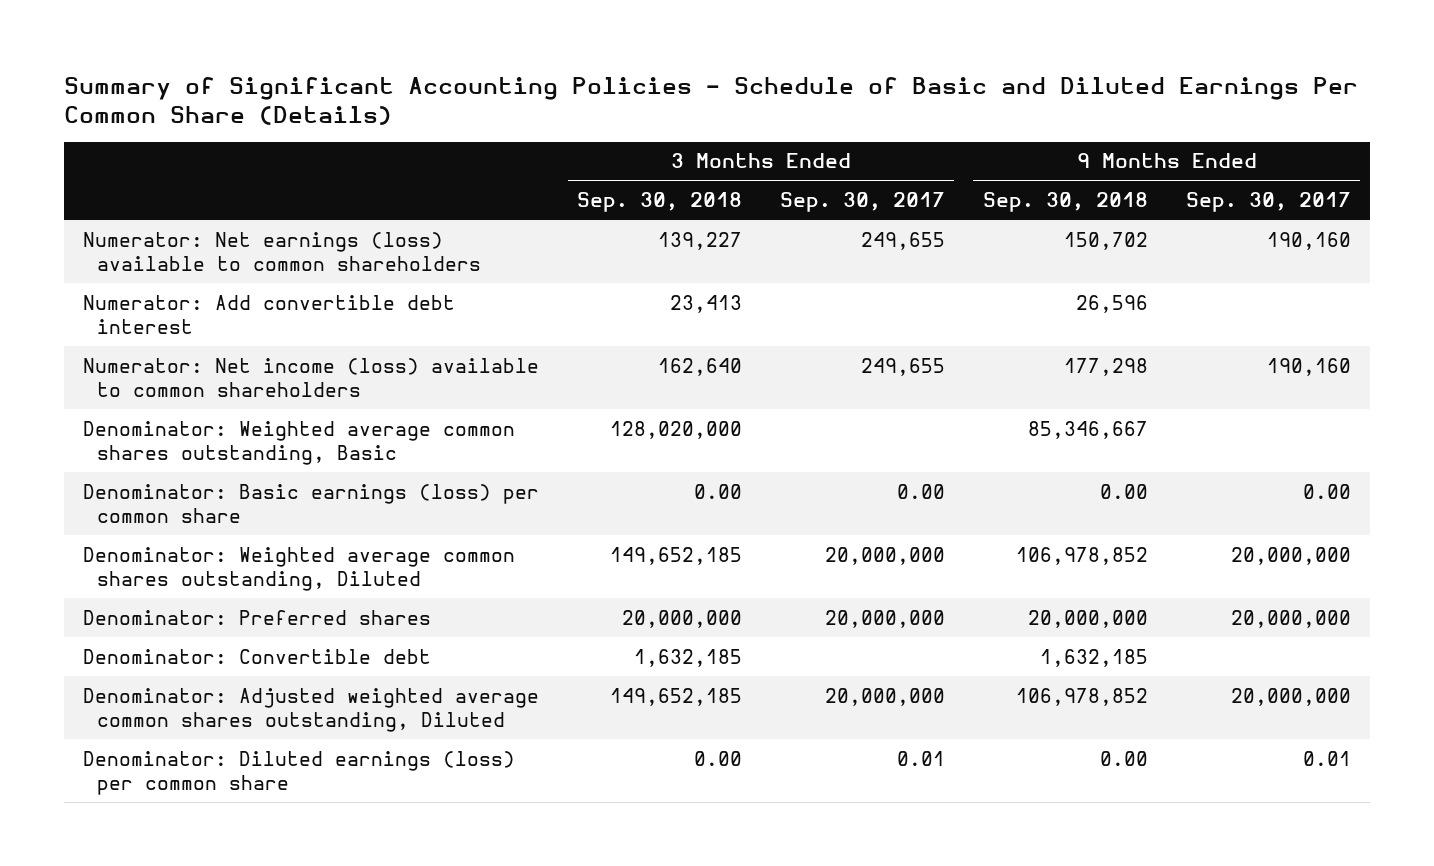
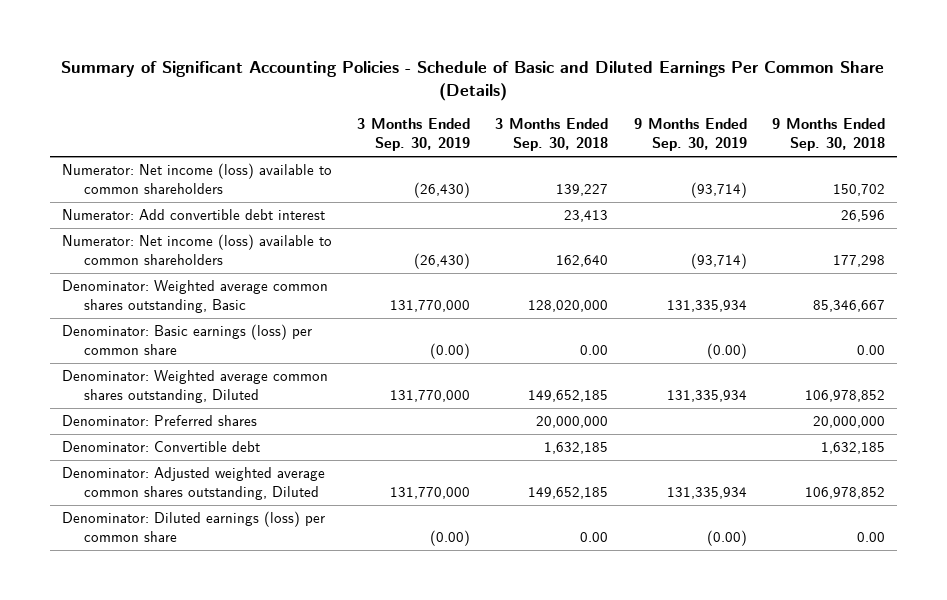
[779,192,945,213] Sep. 30, 2017 -> none
[1185,192,1351,213] Sep. 30, 2017 -> none
none -> [357,118,471,152] 3 Months Ended Sep. 30, 2019
none -> [633,118,747,152] 9 Months Ended Sep. 30, 2019
[83,231,481,272] Numerator: Net earnings (loss) available to common shareholders -> [62,163,333,195] Numerator: Net income (loss) available to common shareholders

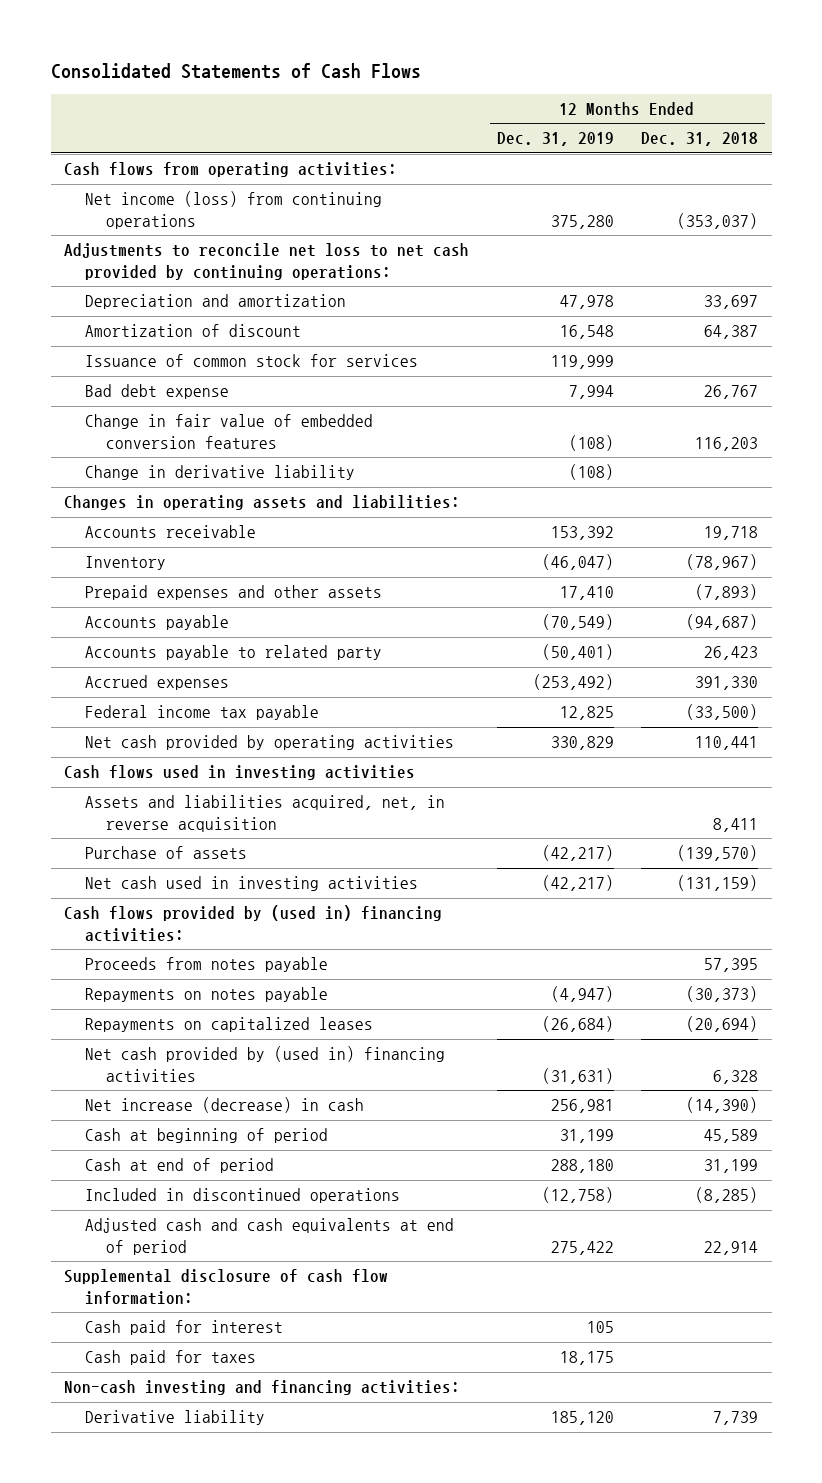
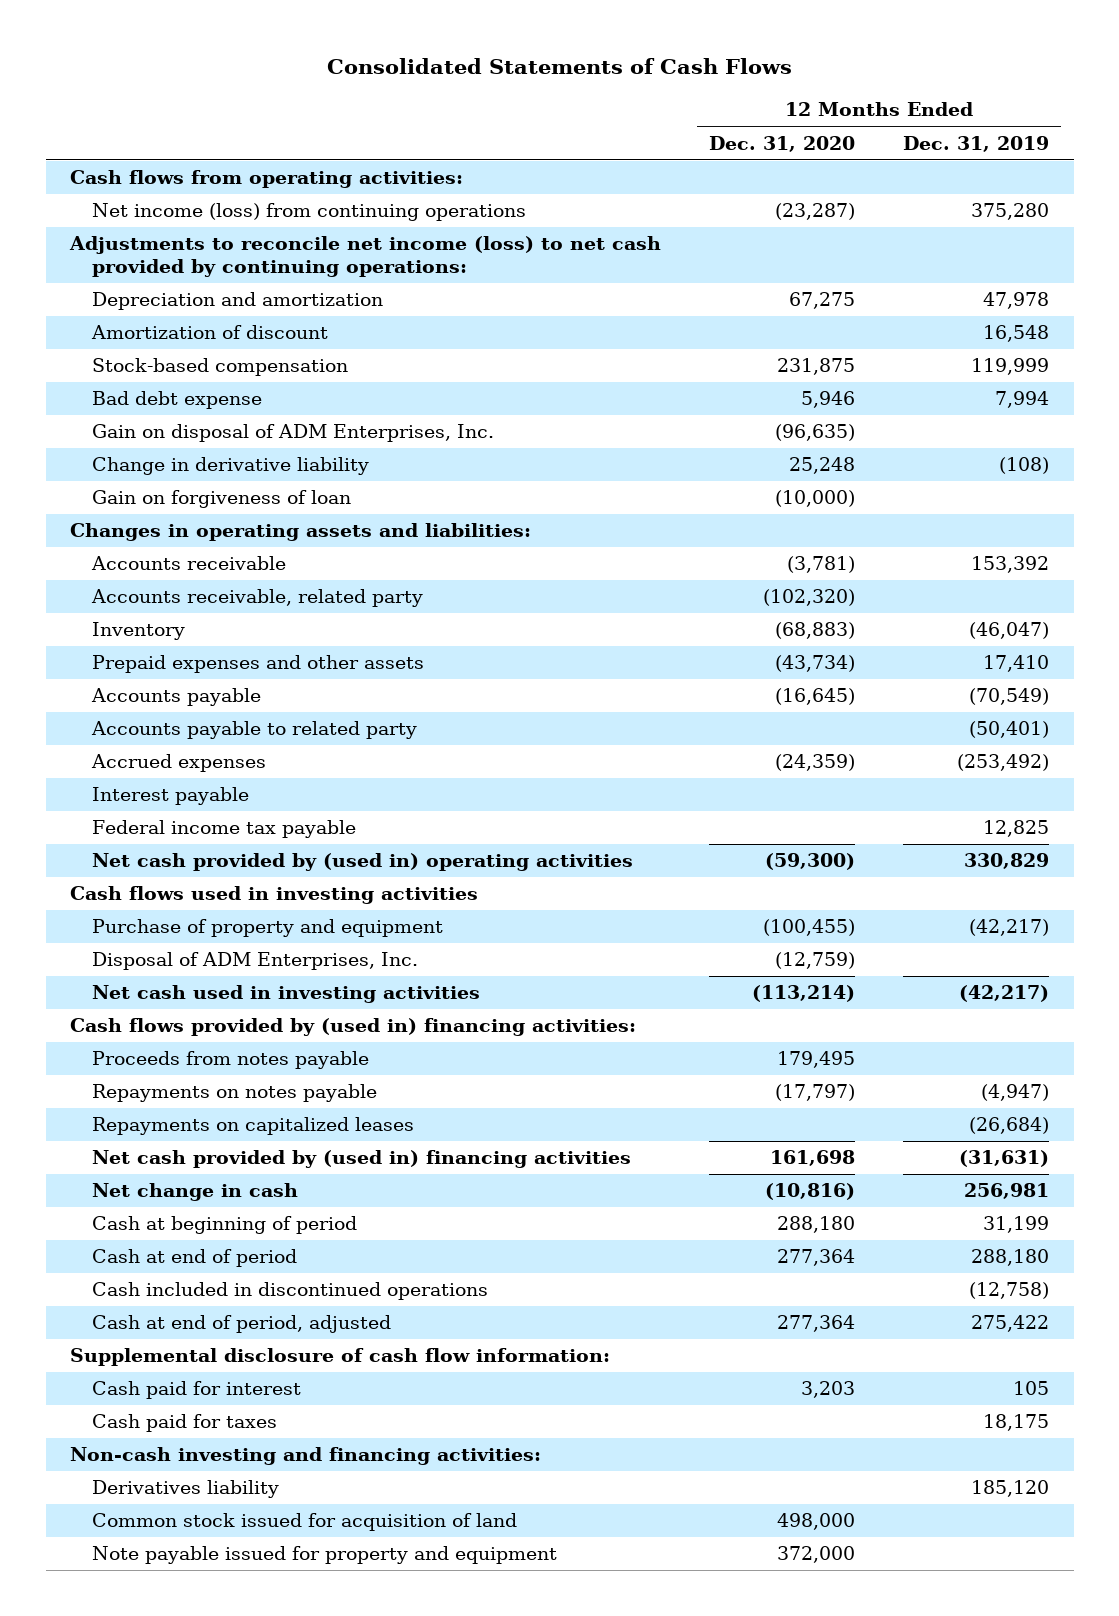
[640,132,758,147] Dec. 31, 2018 -> none
none -> [709,135,856,152] Dec. 31, 2020
[64,243,470,280] Adjustments to reconcile net loss to net cash provided by continuing operations: -> [68,236,661,278] Adjustments to reconcile net income (loss) to net cash provided by continuing operations:
[85,354,419,368] Issuance of common stock for services -> [92,358,349,377] Stock-based compensation
[85,414,374,449] Change in fair value of embedded conversion features -> none
none -> [92,424,495,443] Gain on disposal of ADM Enterprises, Inc.
none -> [92,490,352,509] Gain on forgiveness of loan
none -> [91,589,424,608] Accounts receivable, related party
none -> [92,787,250,806] Interest payable
[85,735,455,751] Net cash provided by operating activities -> [92,853,634,872] Net cash provided by (used in) operating activities
[85,795,446,832] Assets and liabilities acquired, net, in reverse acquisition -> none
[85,846,248,860] Purchase of assets -> [92,919,444,938] Purchase of property and equipment
none -> [92,952,419,971] Disposal of ADM Enterprises, Inc.
[85,1097,365,1114] Net increase (decrease) in cash -> [92,1183,299,1202] Net change in cash
[85,1188,401,1204] Included in discontinued operations -> [92,1282,489,1301] Cash included in discontinued operations
[85,1218,455,1255] Adjusted cash and cash equivalents at end of period -> [92,1315,392,1334] Cash at end of period, adjusted
[85,1410,266,1426] Derivative liability -> [92,1480,280,1499] Derivatives liability
none -> [92,1513,518,1532] Common stock issued for acquisition of land
none -> [92,1546,558,1565] Note payable issued for property and equipment

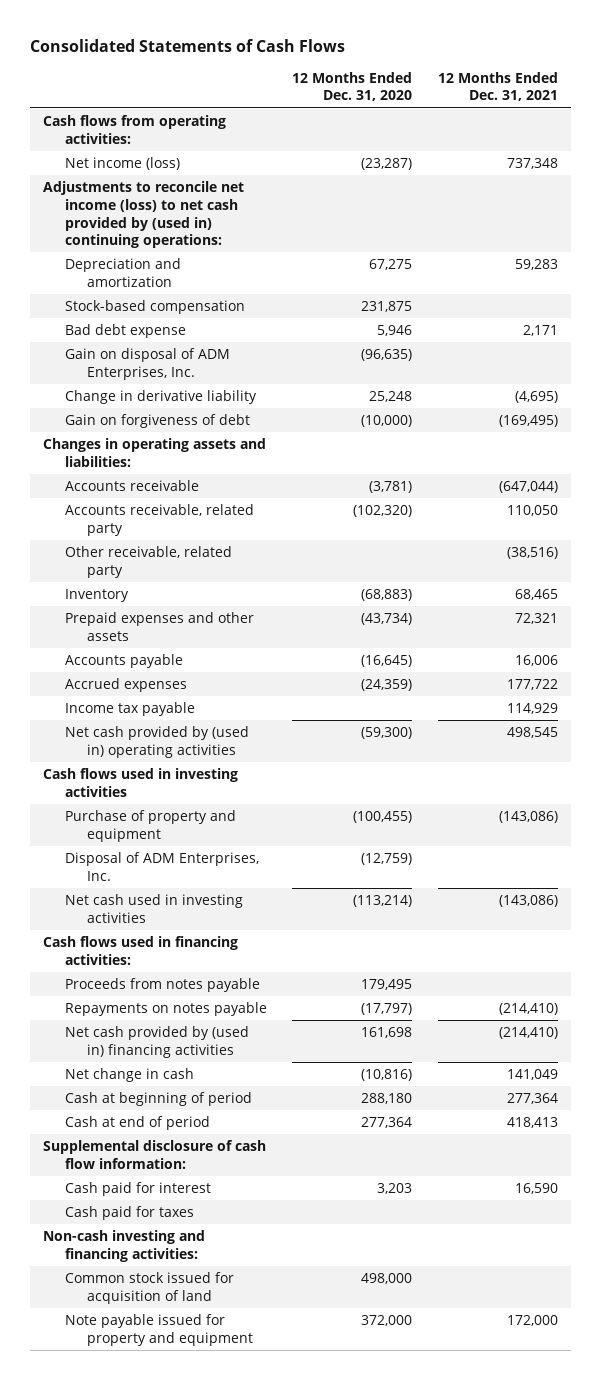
[903,135,1050,152] Dec. 31, 2019 -> none
none -> [438,71,559,102] 12 Months Ended Dec. 31, 2021
[92,203,527,222] Net income (loss) from continuing operations -> [64,157,180,171] Net income (loss)
[68,236,661,278] Adjustments to reconcile net income (loss) to net cash provided by continuing operations: -> [42,181,244,249] Adjustments to reconcile net income (loss) to net cash provided by (used in) continuing operations:
[91,325,329,340] Amortization of discount -> none
[92,490,352,509] Gain on forgiveness of loan -> [64,414,250,429] Gain on forgiveness of debt
none -> [64,546,232,578] Other receivable, related party
[91,721,418,740] Accounts payable to related party -> none
[92,787,250,806] Interest payable -> none
[92,820,357,839] Federal income tax payable -> [64,702,195,717] Income tax payable
[69,1018,636,1037] Cash flows provided by (used in) financing activities: -> [42,936,238,965] Cash flows used in financing activities:
[92,1117,415,1136] Repayments on capitalized leases -> none
[92,1282,489,1301] Cash included in discontinued operations -> none
[92,1315,392,1334] Cash at end of period, adjusted -> none
[92,1480,280,1499] Derivatives liability -> none

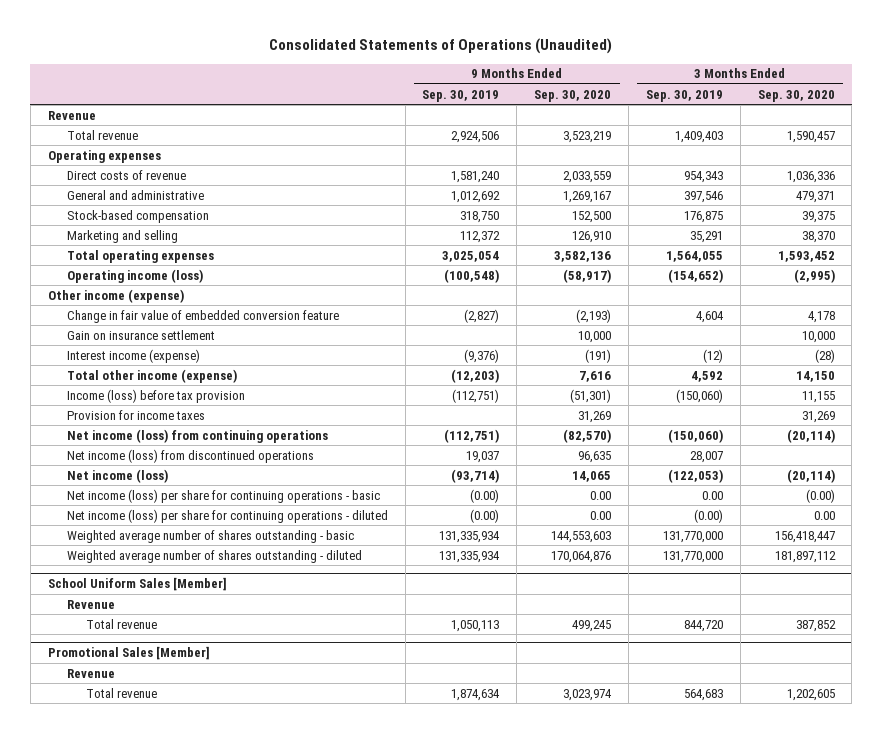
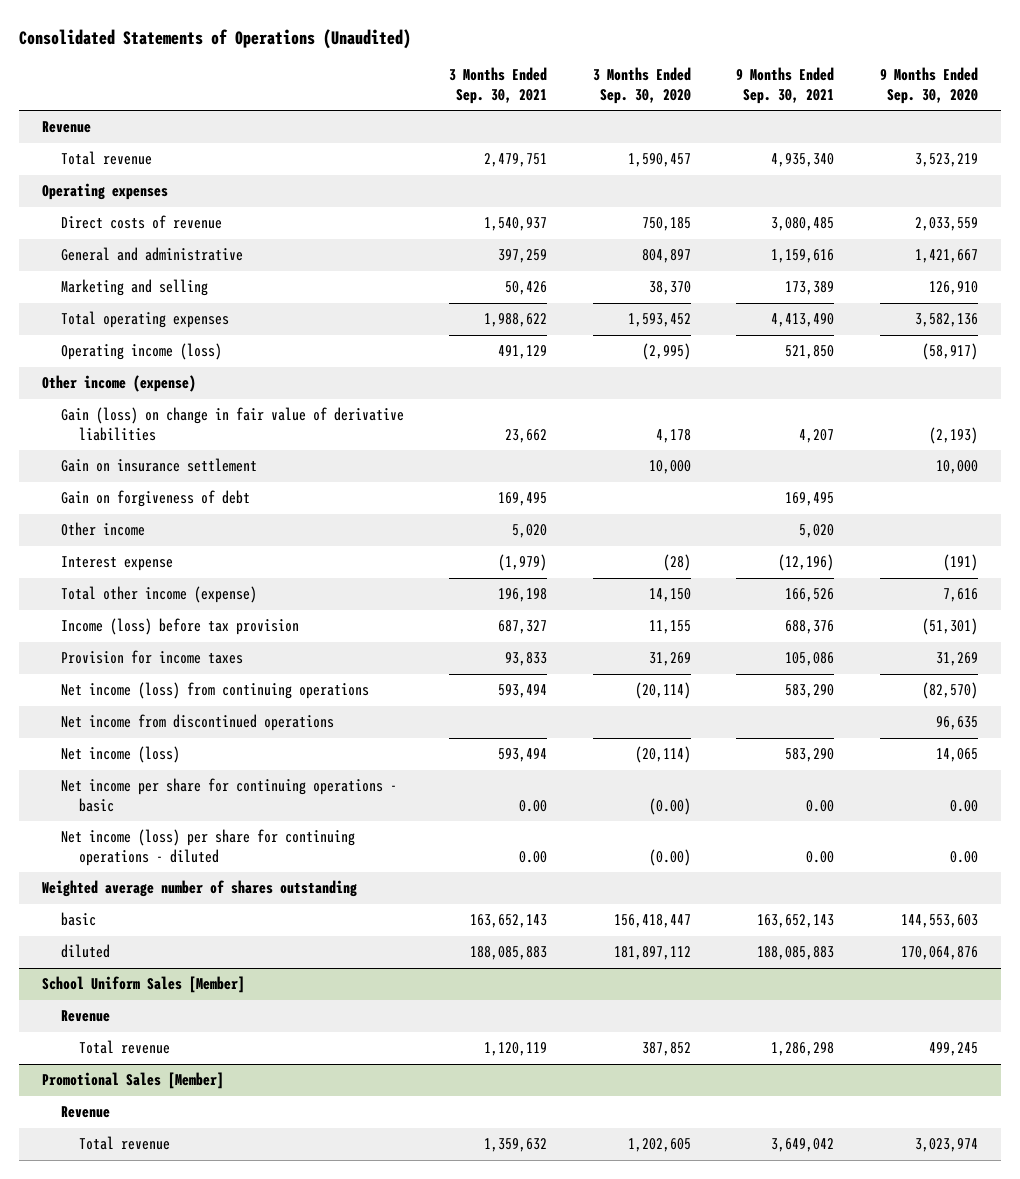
[422,89,500,102] Sep. 30, 2019 -> none
[645,89,723,102] Sep. 30, 2019 -> none
none -> [449,67,548,104] 3 Months Ended Sep. 30, 2021
none -> [736,67,835,104] 9 Months Ended Sep. 30, 2021
[66,209,209,223] Stock-based compensation -> none
[786,170,835,183] 1,036,336 -> [641,217,691,232] 750,185
[563,190,612,203] 1,269,167 -> [914,249,978,264] 1,421,667
[795,190,835,203] 479,371 -> [641,249,691,264] 804,897
[66,309,339,323] Change in fair value of embedded conversion feature -> [60,407,404,441] Gain (loss) on change in fair value of derivative liabilities
none -> [60,490,250,508] Gain on forgiveness of debt
none -> [60,522,145,537] Other income
[66,348,200,363] Interest income (expense) -> [60,556,173,572] Interest expense
[66,448,314,463] Net income (loss) from discontinued operations -> [60,714,334,732] Net income from discontinued operations
[66,488,380,503] Net income (loss) per share for continuing operations - basic -> [60,778,397,812] Net income per share for continuing operations - basic
[813,510,835,520] 0.00 -> [648,848,691,866] (0.00)
none -> [42,880,358,898] Weighted average number of shares outstanding
[66,529,354,543] Weighted average number of shares outstanding - basic -> [60,912,96,927] basic
[66,549,362,563] Weighted average number of shares outstanding - diluted -> [60,944,110,959] diluted

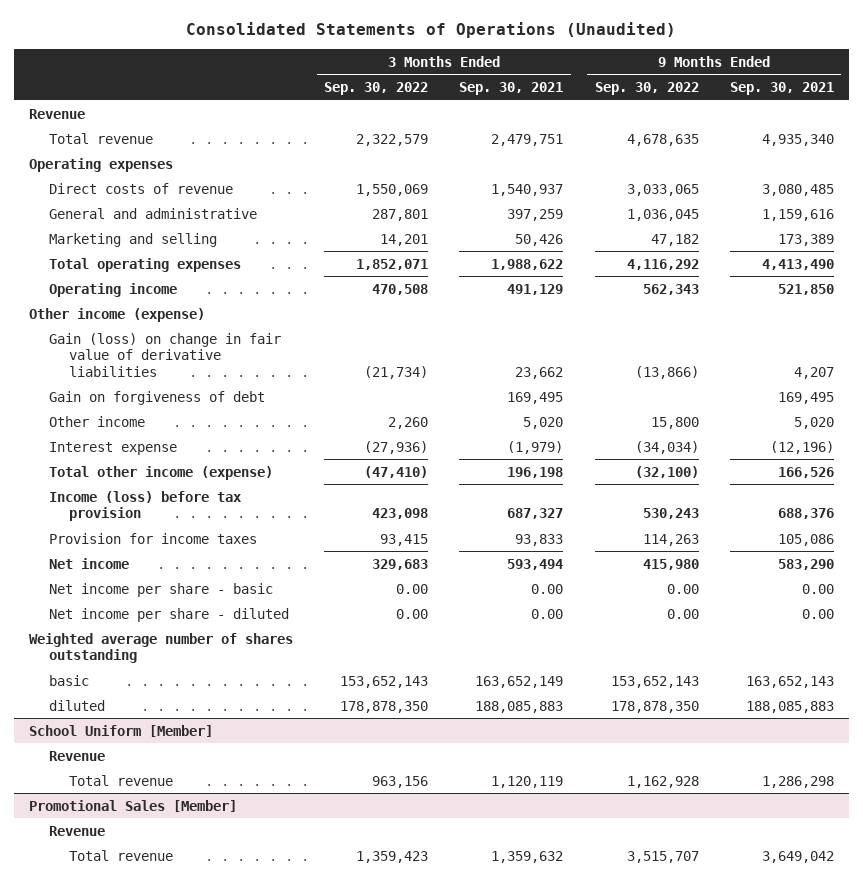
[592,67,691,104] 3 Months Ended Sep. 30, 2020 -> none
[879,67,978,104] 9 Months Ended Sep. 30, 2020 -> none
none -> [324,82,429,96] Sep. 30, 2022
none -> [594,82,699,96] Sep. 30, 2022
[60,343,222,361] Operating income (loss) -> [49,282,178,297] Operating income
[60,458,257,473] Gain on insurance settlement -> none
[60,682,369,700] Net income (loss) from continuing operations -> none
[60,714,334,732] Net income from discontinued operations -> none
[60,746,180,764] Net income (loss) -> [49,557,130,569] Net income
[60,778,397,812] Net income per share for continuing operations - basic -> [49,582,274,597] Net income per share - basic
[60,829,355,866] Net income (loss) per share for continuing operations - diluted -> [49,607,290,622] Net income per share - diluted
[470,914,548,929] 163,652,143 -> [475,675,564,688] 163,652,149
[42,976,246,994] School Uniform Sales [Member] -> [29,724,214,737] School Uniform [Member]

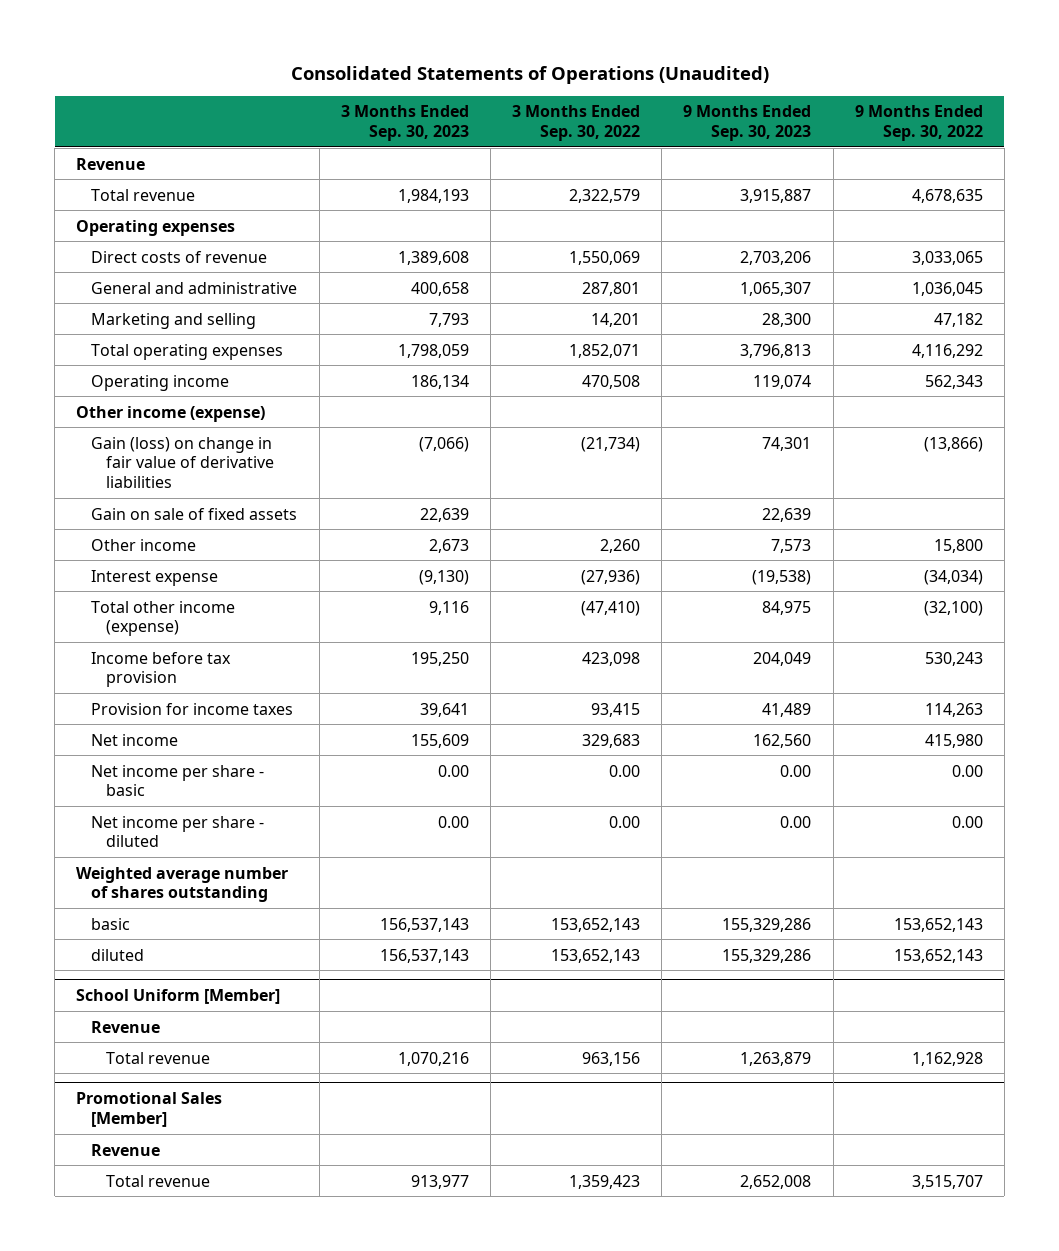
[459,82,564,96] Sep. 30, 2021 -> none
[729,82,834,96] Sep. 30, 2021 -> none
none -> [340,105,469,141] 3 Months Ended Sep. 30, 2023
none -> [683,105,812,141] 9 Months Ended Sep. 30, 2023
[49,390,266,405] Gain on forgiveness of debt -> none
none -> [91,507,298,520] Gain on sale of fixed assets
[49,490,243,522] Income (loss) before tax provision -> [91,651,232,688] Income before tax provision
[340,700,429,713] 178,878,350 -> [551,948,641,963] 153,652,143
[610,700,699,713] 178,878,350 -> [893,948,983,963] 153,652,143

